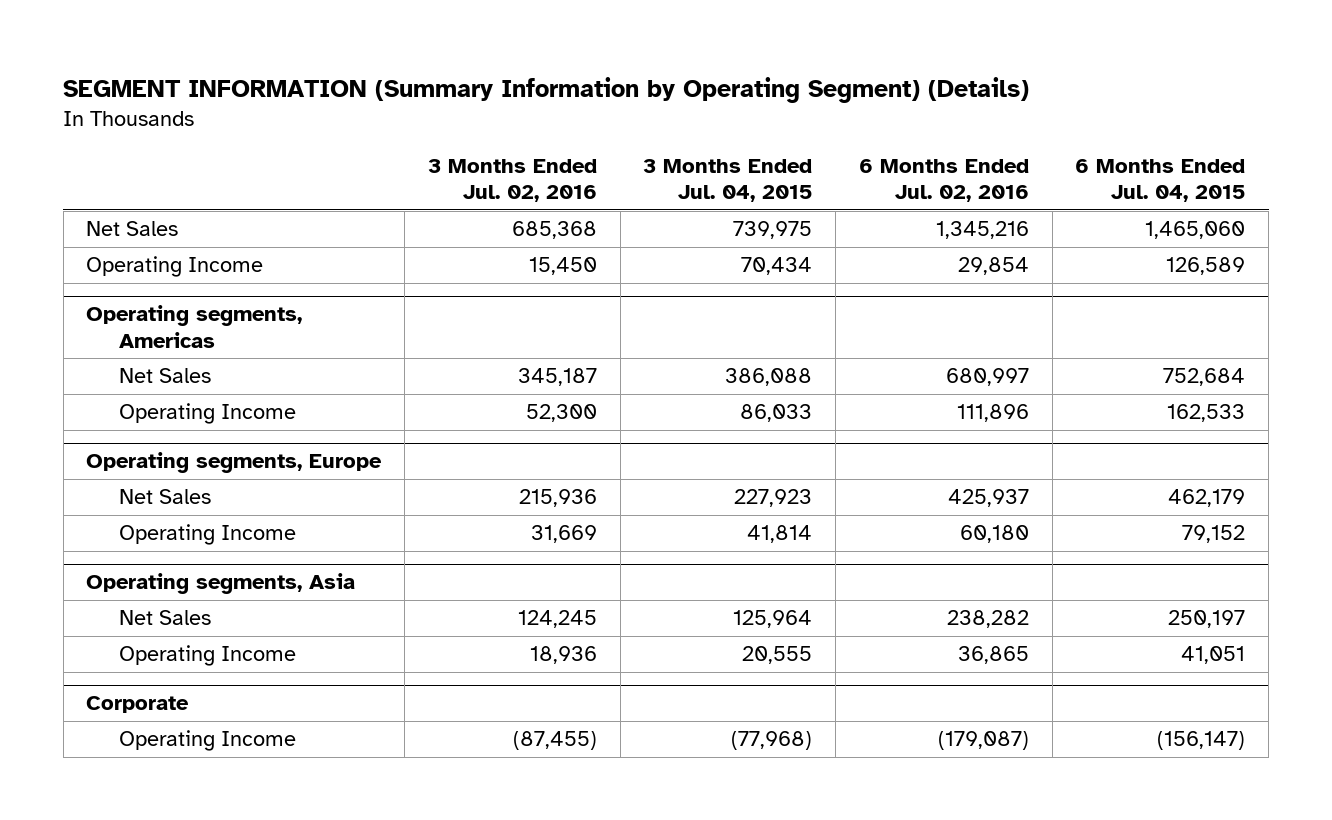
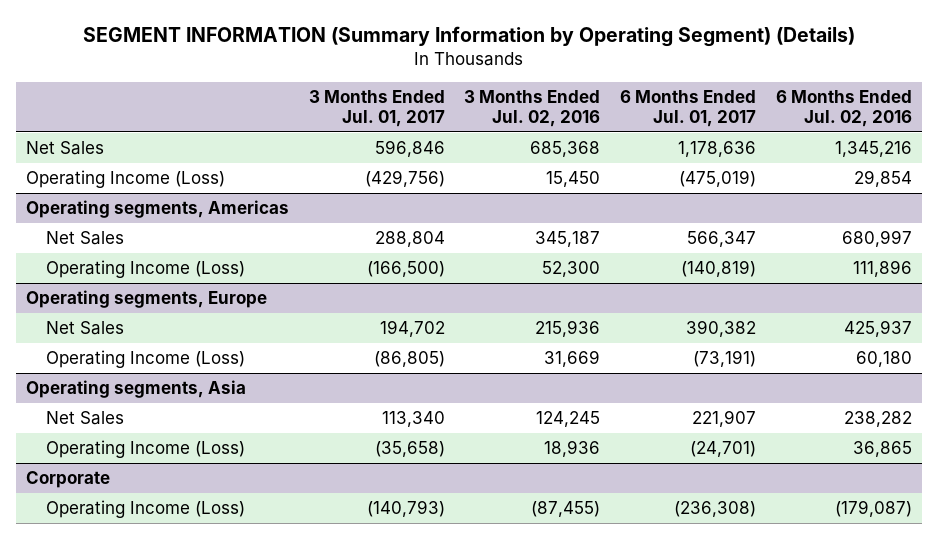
[643,158,813,203] 3 Months Ended Jul. 04, 2015 -> none
[1075,158,1246,203] 6 Months Ended Jul. 04, 2015 -> none
none -> [308,89,445,127] 3 Months Ended Jul. 01, 2017
none -> [620,89,757,127] 6 Months Ended Jul. 01, 2017
[86,256,264,278] Operating Income -> [25,170,225,189] Operating Income (Loss)
[119,403,297,425] Operating Income -> [45,260,245,279] Operating Income (Loss)
[119,524,297,546] Operating Income -> [45,350,245,369] Operating Income (Loss)
[119,645,297,667] Operating Income -> [45,440,245,459] Operating Income (Loss)
[119,730,297,752] Operating Income -> [45,500,245,519] Operating Income (Loss)

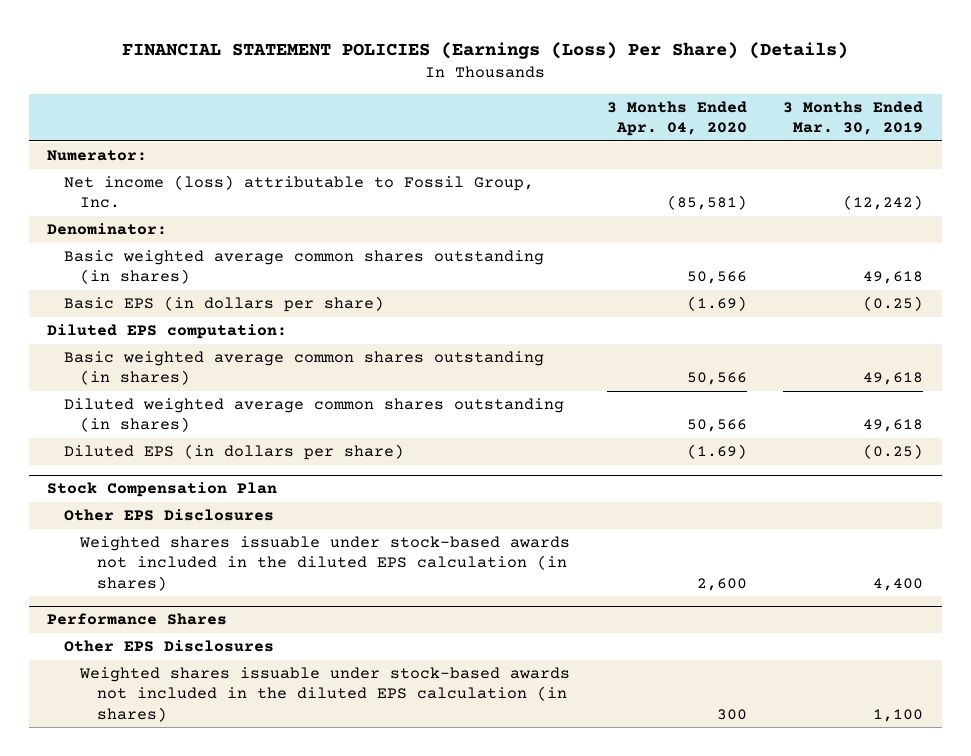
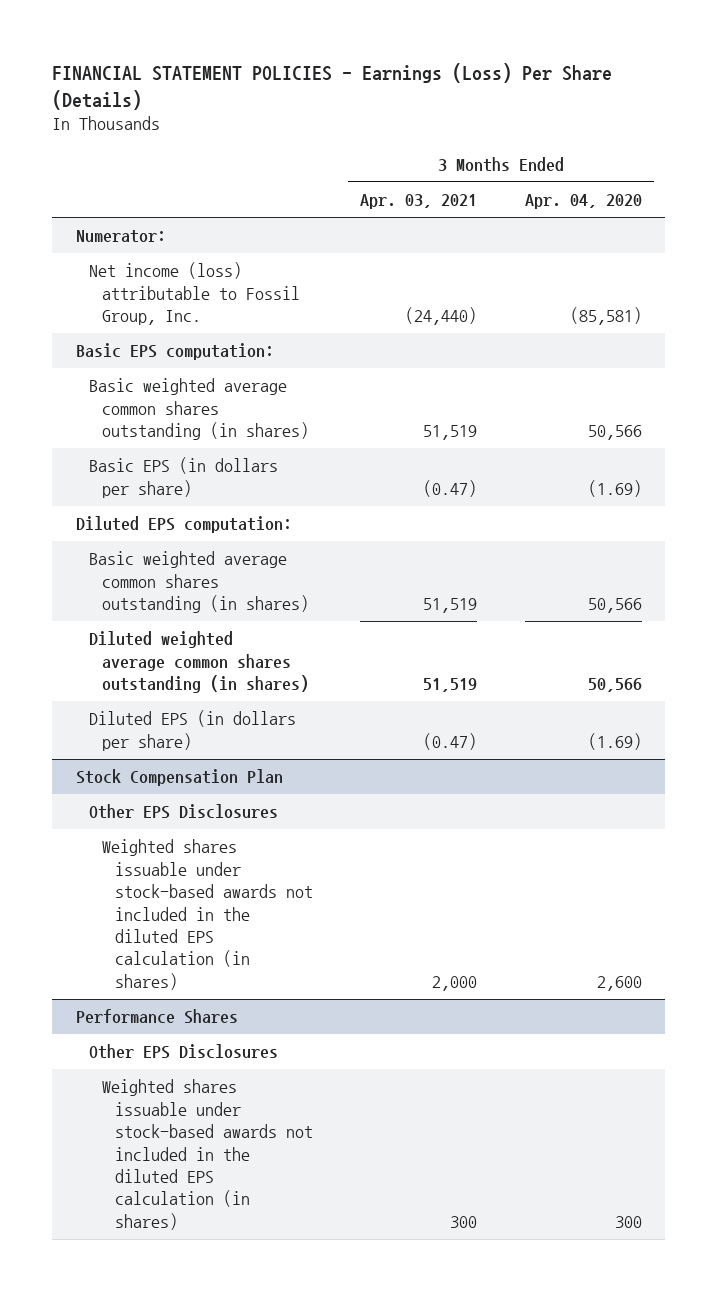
[122,41,849,59] FINANCIAL STATEMENT POLICIES (Earnings (Loss) Per Share) (Details) -> [52,62,613,110] FINANCIAL STATEMENT POLICIES - Earnings (Loss) Per Share (Details)
[783,101,924,136] 3 Months Ended Mar. 30, 2019 -> none
none -> [360,194,478,210] Apr. 03, 2021
[47,223,168,236] Denominator: -> [75,343,274,361] Basic EPS computation:

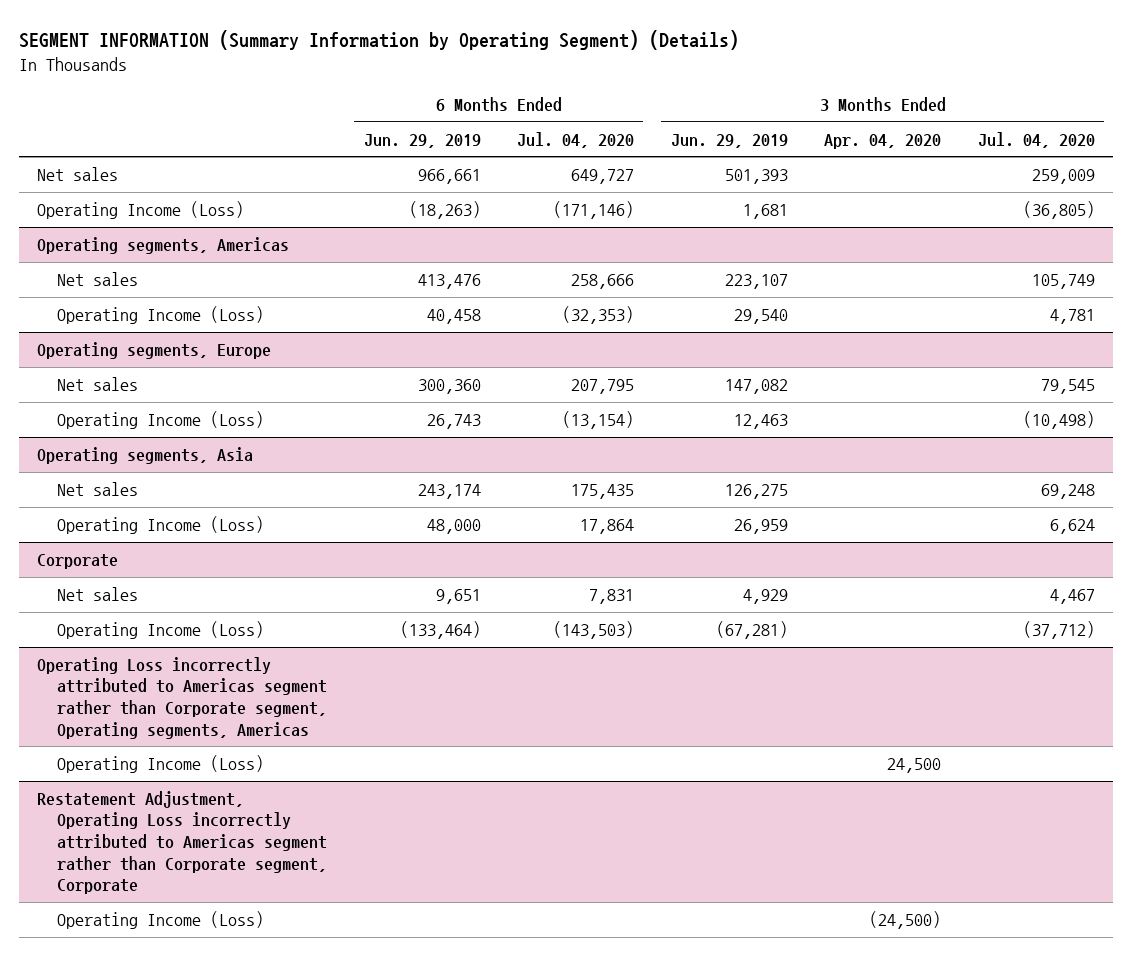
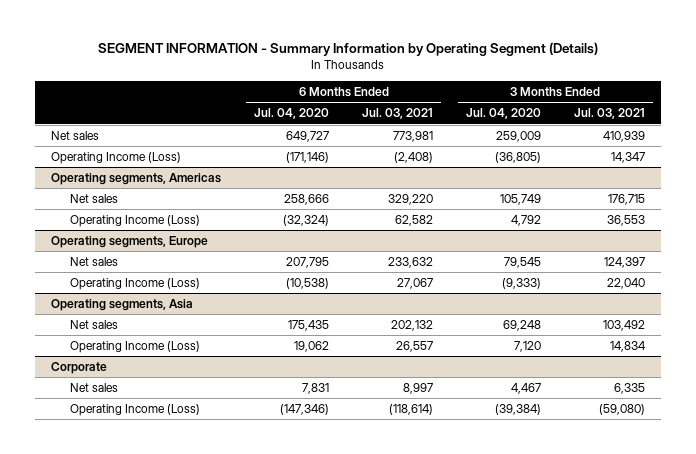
[18,29,739,50] SEGMENT INFORMATION (Summary Information by Operating Segment) (Details) -> [98,42,599,57] SEGMENT INFORMATION - Summary Information by Operating Segment (Details)
[363,133,481,148] Jun. 29, 2019 -> none
[670,133,788,148] Jun. 29, 2019 -> none
[824,133,942,149] Apr. 04, 2020 -> none
none -> [362,108,434,120] Jul. 03, 2021
none -> [573,108,645,120] Jul. 03, 2021
[562,305,635,324] (32,353) -> [283,214,330,226] (32,324)
[1049,308,1095,324] 4,781 -> [511,214,542,226] 4,792
[562,410,635,429] (13,154) -> [286,277,330,289] (10,538)
[1022,410,1095,429] (10,498) -> [502,277,542,289] (9,333)
[580,518,635,534] 17,864 -> [294,340,330,352] 19,062
[1049,518,1095,534] 6,624 -> [514,340,542,352] 7,120
[37,656,328,739] Operating Loss incorrectly attributed to Americas segment rather than Corporate segment, Operating segments, Americas -> none
[57,754,265,773] Operating Income (Loss) -> none
[37,790,328,895] Restatement Adjustment, Operating Loss incorrectly attributed to Americas segment rather than Corporate segment, Corporate -> none
[57,910,265,929] Operating Income (Loss) -> none
[553,620,635,639] (143,503) -> [280,403,330,415] (147,346)
[1022,620,1095,639] (37,712) -> [495,403,542,415] (39,384)

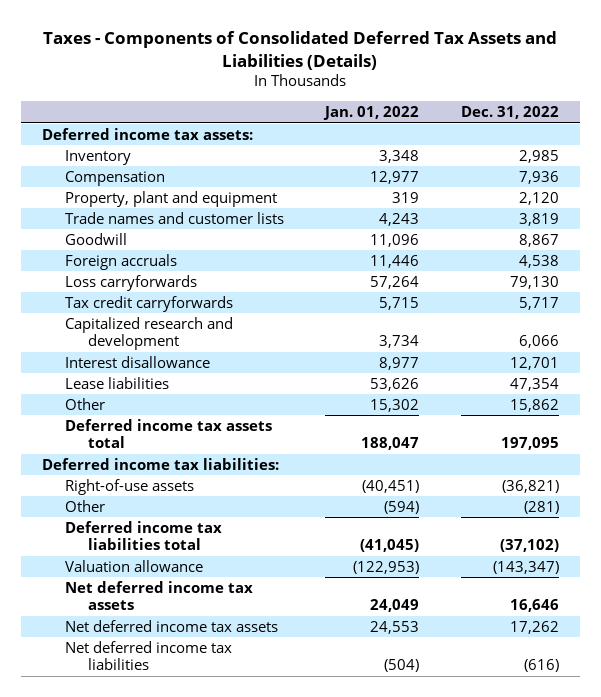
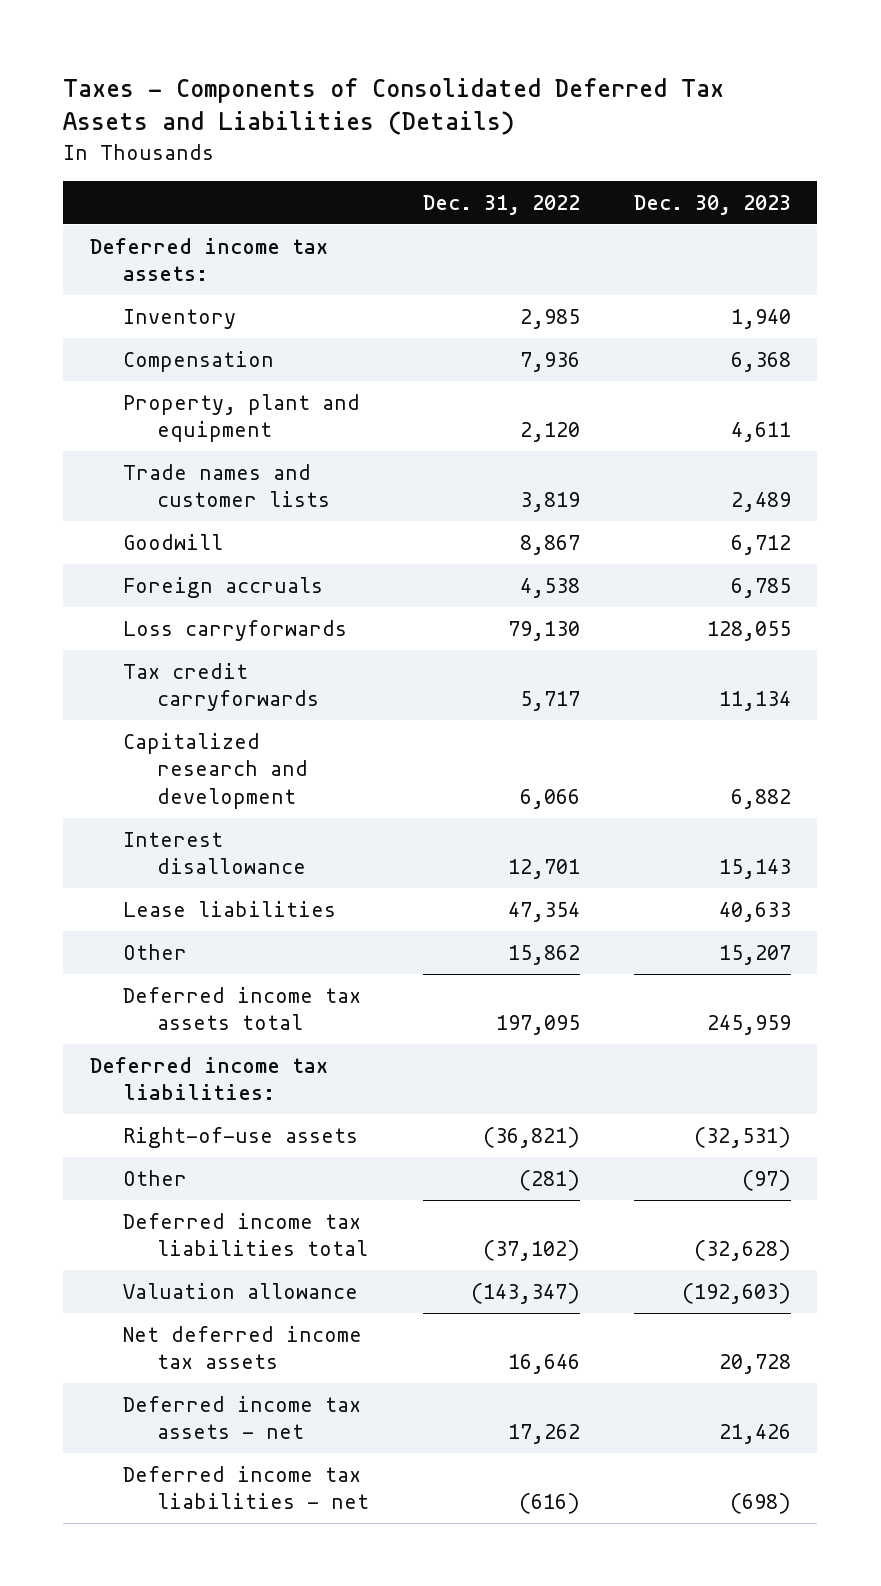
[323,106,420,121] Jan. 01, 2022 -> none
none -> [633,195,791,216] Dec. 30, 2023
[64,619,278,632] Net deferred income tax assets -> [123,1395,362,1440] Deferred income tax assets - net
[64,640,232,671] Net deferred income tax liabilities -> [123,1465,369,1510] Deferred income tax liabilities - net

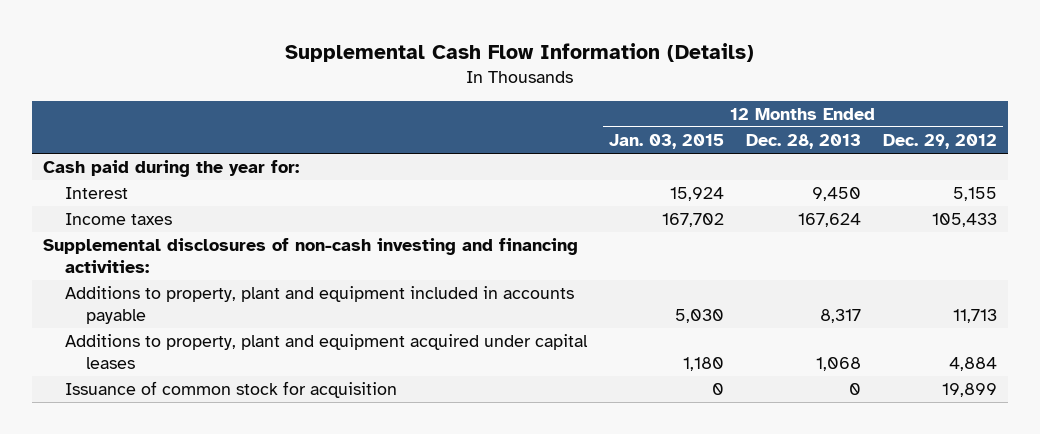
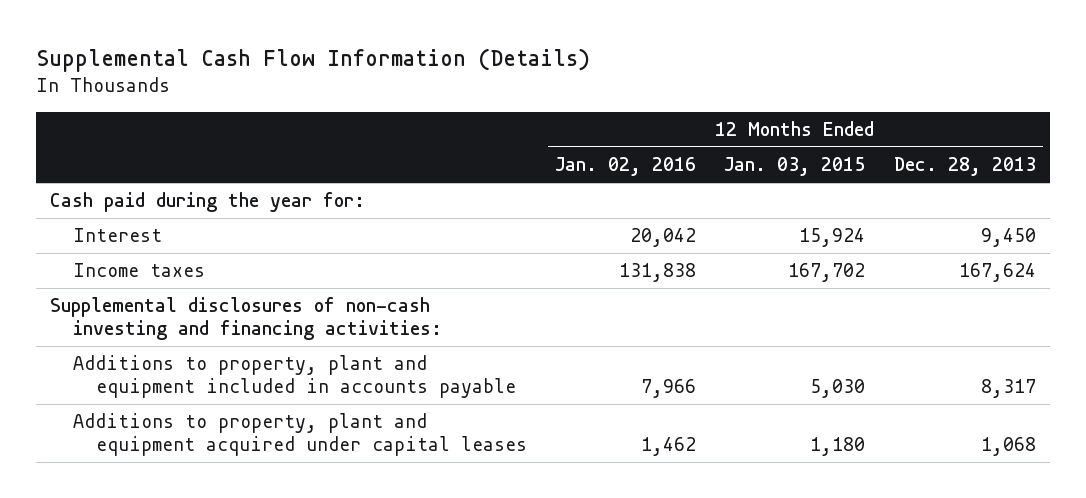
[883,133,998,149] Dec. 29, 2012 -> none
none -> [555,157,697,177] Jan. 02, 2016
[64,381,397,399] Issuance of common stock for acquisition -> none

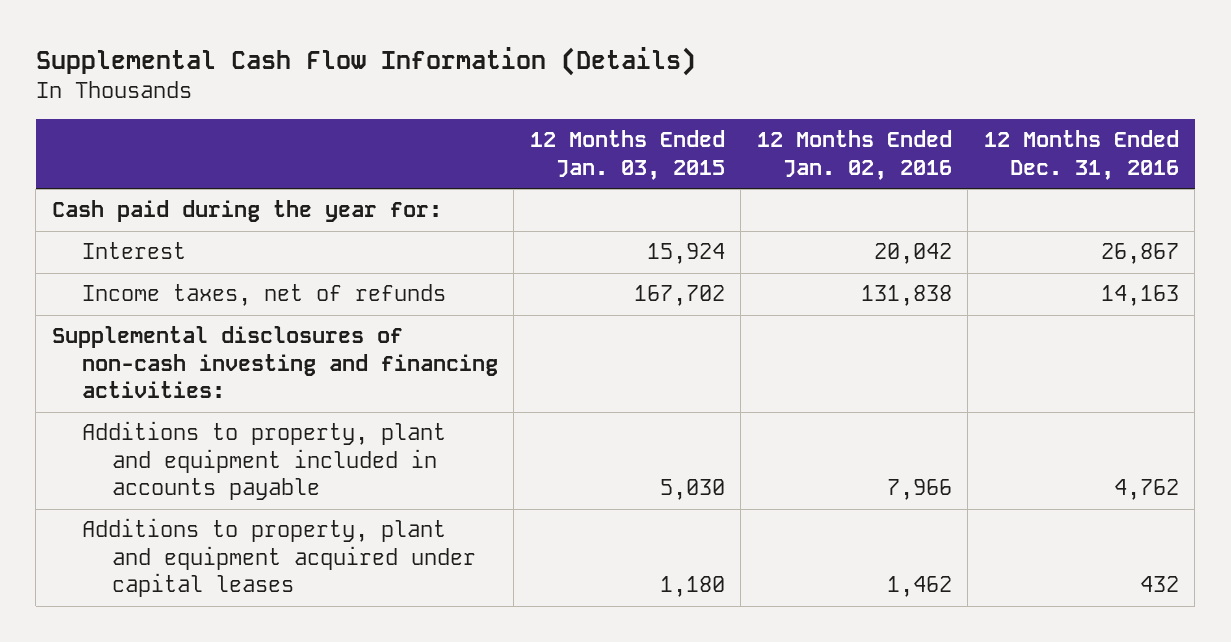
[893,157,1036,177] Dec. 28, 2013 -> none
none -> [983,130,1179,180] 12 Months Ended Dec. 31, 2016
[73,263,206,278] Income taxes -> [81,284,446,307] Income taxes, net of refunds

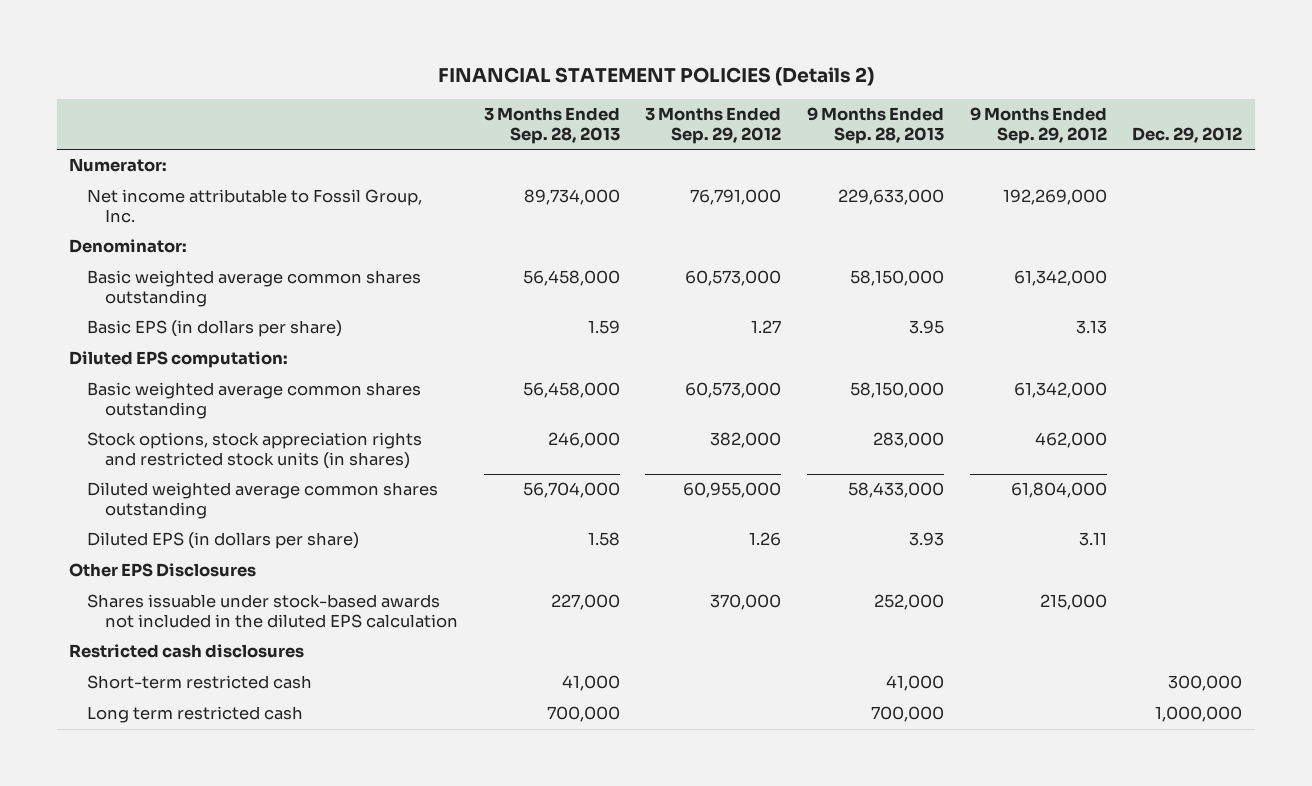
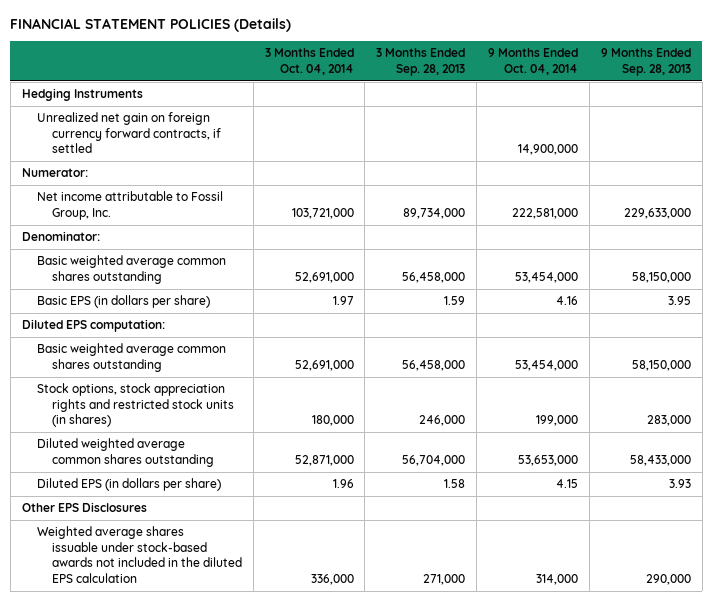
[437,67,874,87] FINANCIAL STATEMENT POLICIES (Details 2) -> [10,17,292,32] FINANCIAL STATEMENT POLICIES (Details)
[645,107,782,144] 3 Months Ended Sep. 29, 2012 -> none
[969,107,1107,144] 9 Months Ended Sep. 29, 2012 -> none
[1132,126,1243,143] Dec. 29, 2012 -> none
none -> [264,48,354,75] 3 Months Ended Oct. 04, 2014
none -> [488,48,579,75] 9 Months Ended Oct. 04, 2014
none -> [21,88,143,102] Hedging Instruments
none -> [36,112,221,154] Unrealized net gain on foreign currency forward contracts, if settled
[69,644,305,659] Restricted cash disclosures -> none
[87,675,313,690] Short-term restricted cash -> none
[87,706,304,724] Long term restricted cash -> none
[87,594,459,628] Shares issuable under stock-based awards not included in the diluted EPS calculation -> [36,526,242,583] Weighted average shares issuable under stock-based awards not included in the diluted EPS calculation
[550,594,620,611] 227,000 -> [423,573,466,585] 271,000
[873,594,944,611] 252,000 -> [645,573,691,585] 290,000

